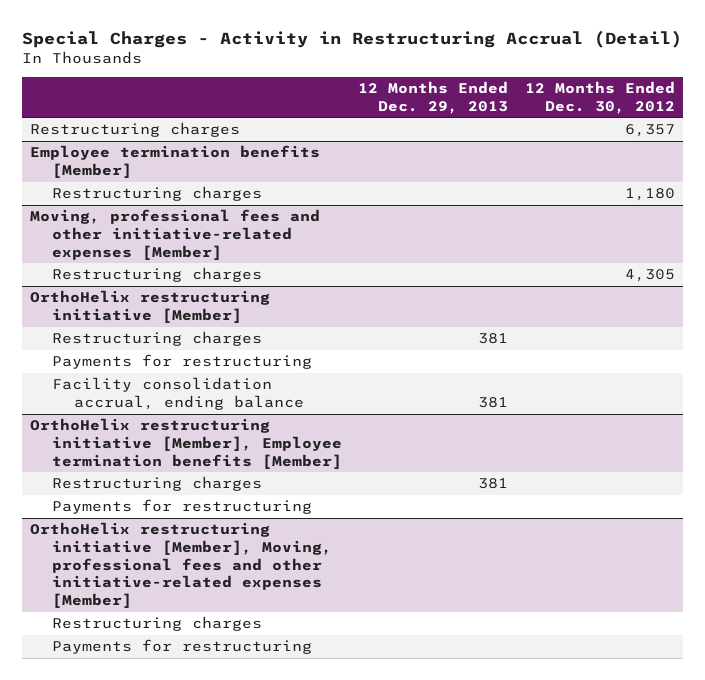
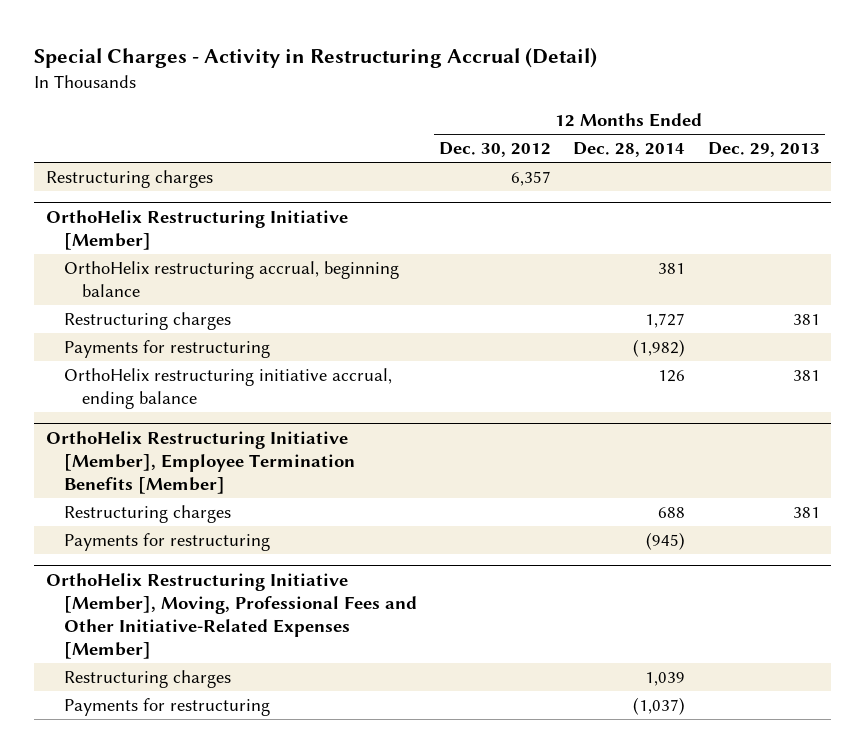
none -> [573,142,686,158] Dec. 28, 2014
[30,145,321,179] Employee termination benefits [Member] -> none
[51,186,262,202] Restructuring charges -> none
[30,209,321,260] Moving, professional fees and other initiative-related expenses [Member] -> none
[51,267,262,283] Restructuring charges -> none
[30,290,271,324] OrthoHelix restructuring initiative [Member] -> [45,209,348,250] OrthoHelix Restructuring Initiative [Member]
none -> [63,261,399,298] OrthoHelix restructuring accrual, beginning balance
[51,377,304,411] Facility consolidation accrual, ending balance -> [63,368,392,410] OrthoHelix restructuring initiative accrual, ending balance
[30,418,342,469] OrthoHelix restructuring initiative [Member], Employee termination benefits [Member] -> [45,430,355,494] OrthoHelix Restructuring Initiative [Member], Employee Termination Benefits [Member]
[30,522,332,609] OrthoHelix restructuring initiative [Member], Moving, professional fees and other initiative-related expenses [Member] -> [45,572,417,659] OrthoHelix Restructuring Initiative [Member], Moving, Professional Fees and Other Initiative-Related Expenses [Member]

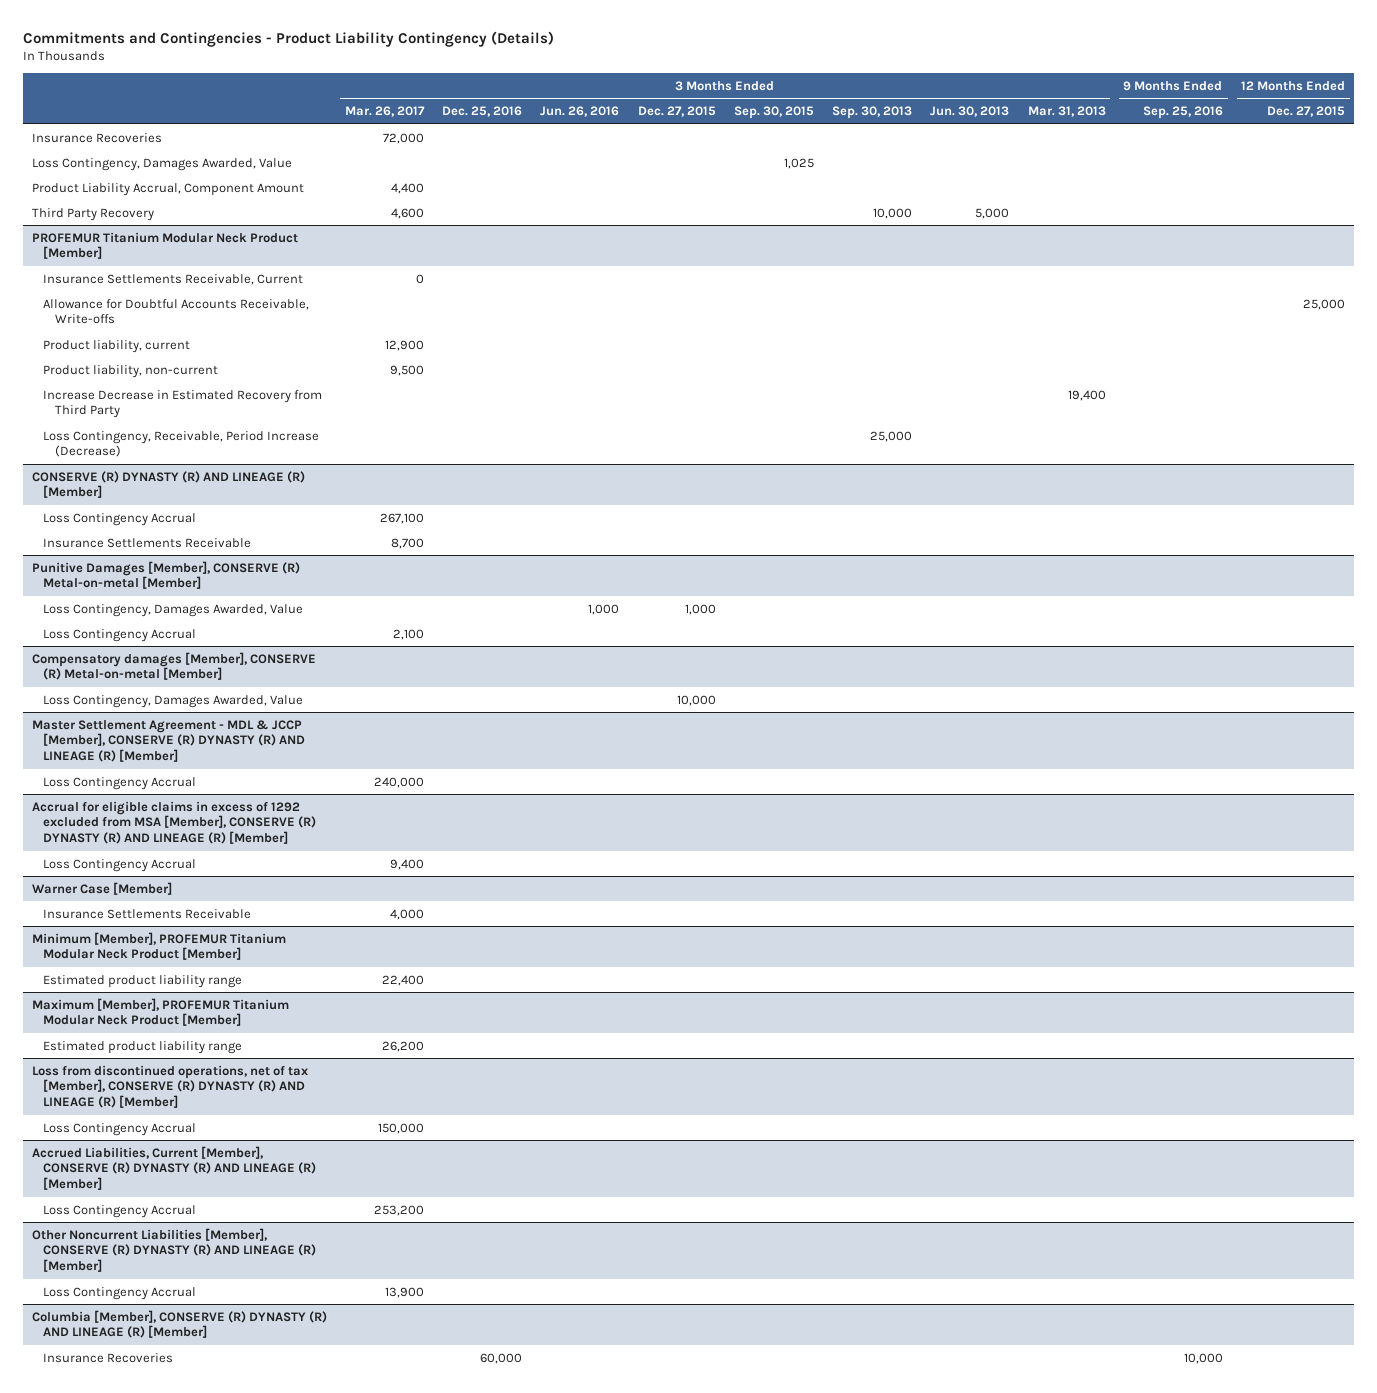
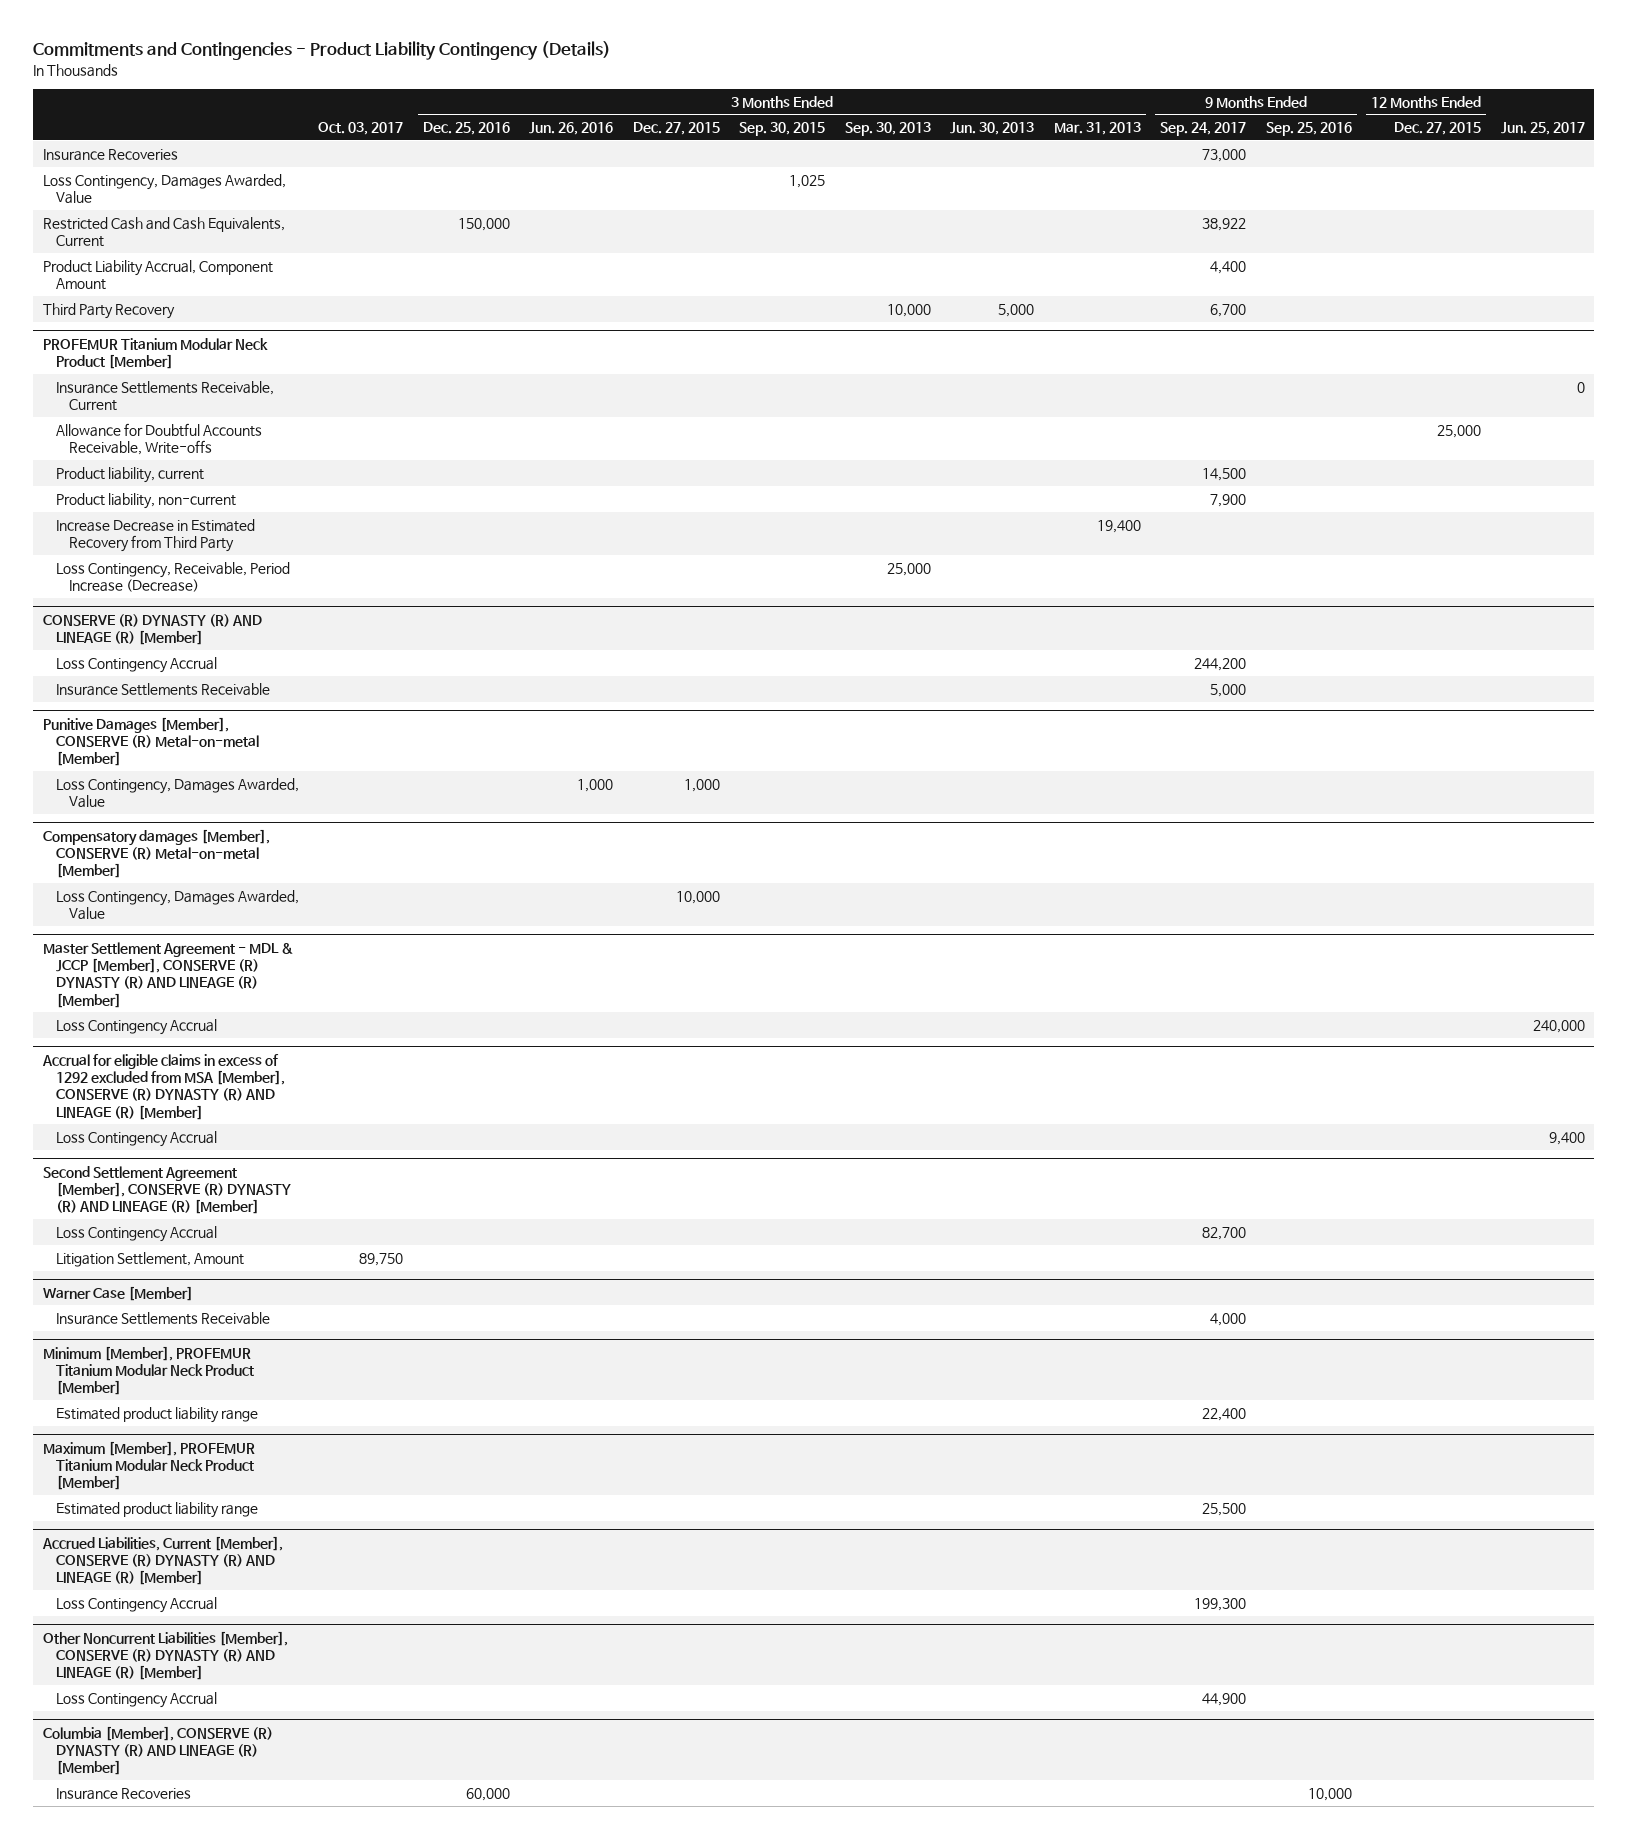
[344,106,425,118] Mar. 26, 2017 -> none
none -> [318,122,404,136] Oct. 03, 2017
none -> [1160,122,1247,137] Sep. 24, 2017
none -> [1500,122,1585,136] Jun. 25, 2017
none -> [43,216,286,248] Restricted Cash and Cash Equivalents, Current
[43,628,197,642] Loss Contingency Accrual -> none
none -> [43,1165,291,1215] Second Settlement Agreement [Member], CONSERVE (R) DYNASTY (R) AND LINEAGE (R) [Member]
none -> [55,1225,217,1242] Loss Contingency Accrual
none -> [55,1251,244,1267] Litigation Settlement, Amount
[31,1064,308,1108] Loss from discontinued operations, net of tax [Member], CONSERVE (R) DYNASTY (R) AND LINEAGE (R) [Member] -> none
[43,1122,197,1136] Loss Contingency Accrual -> none

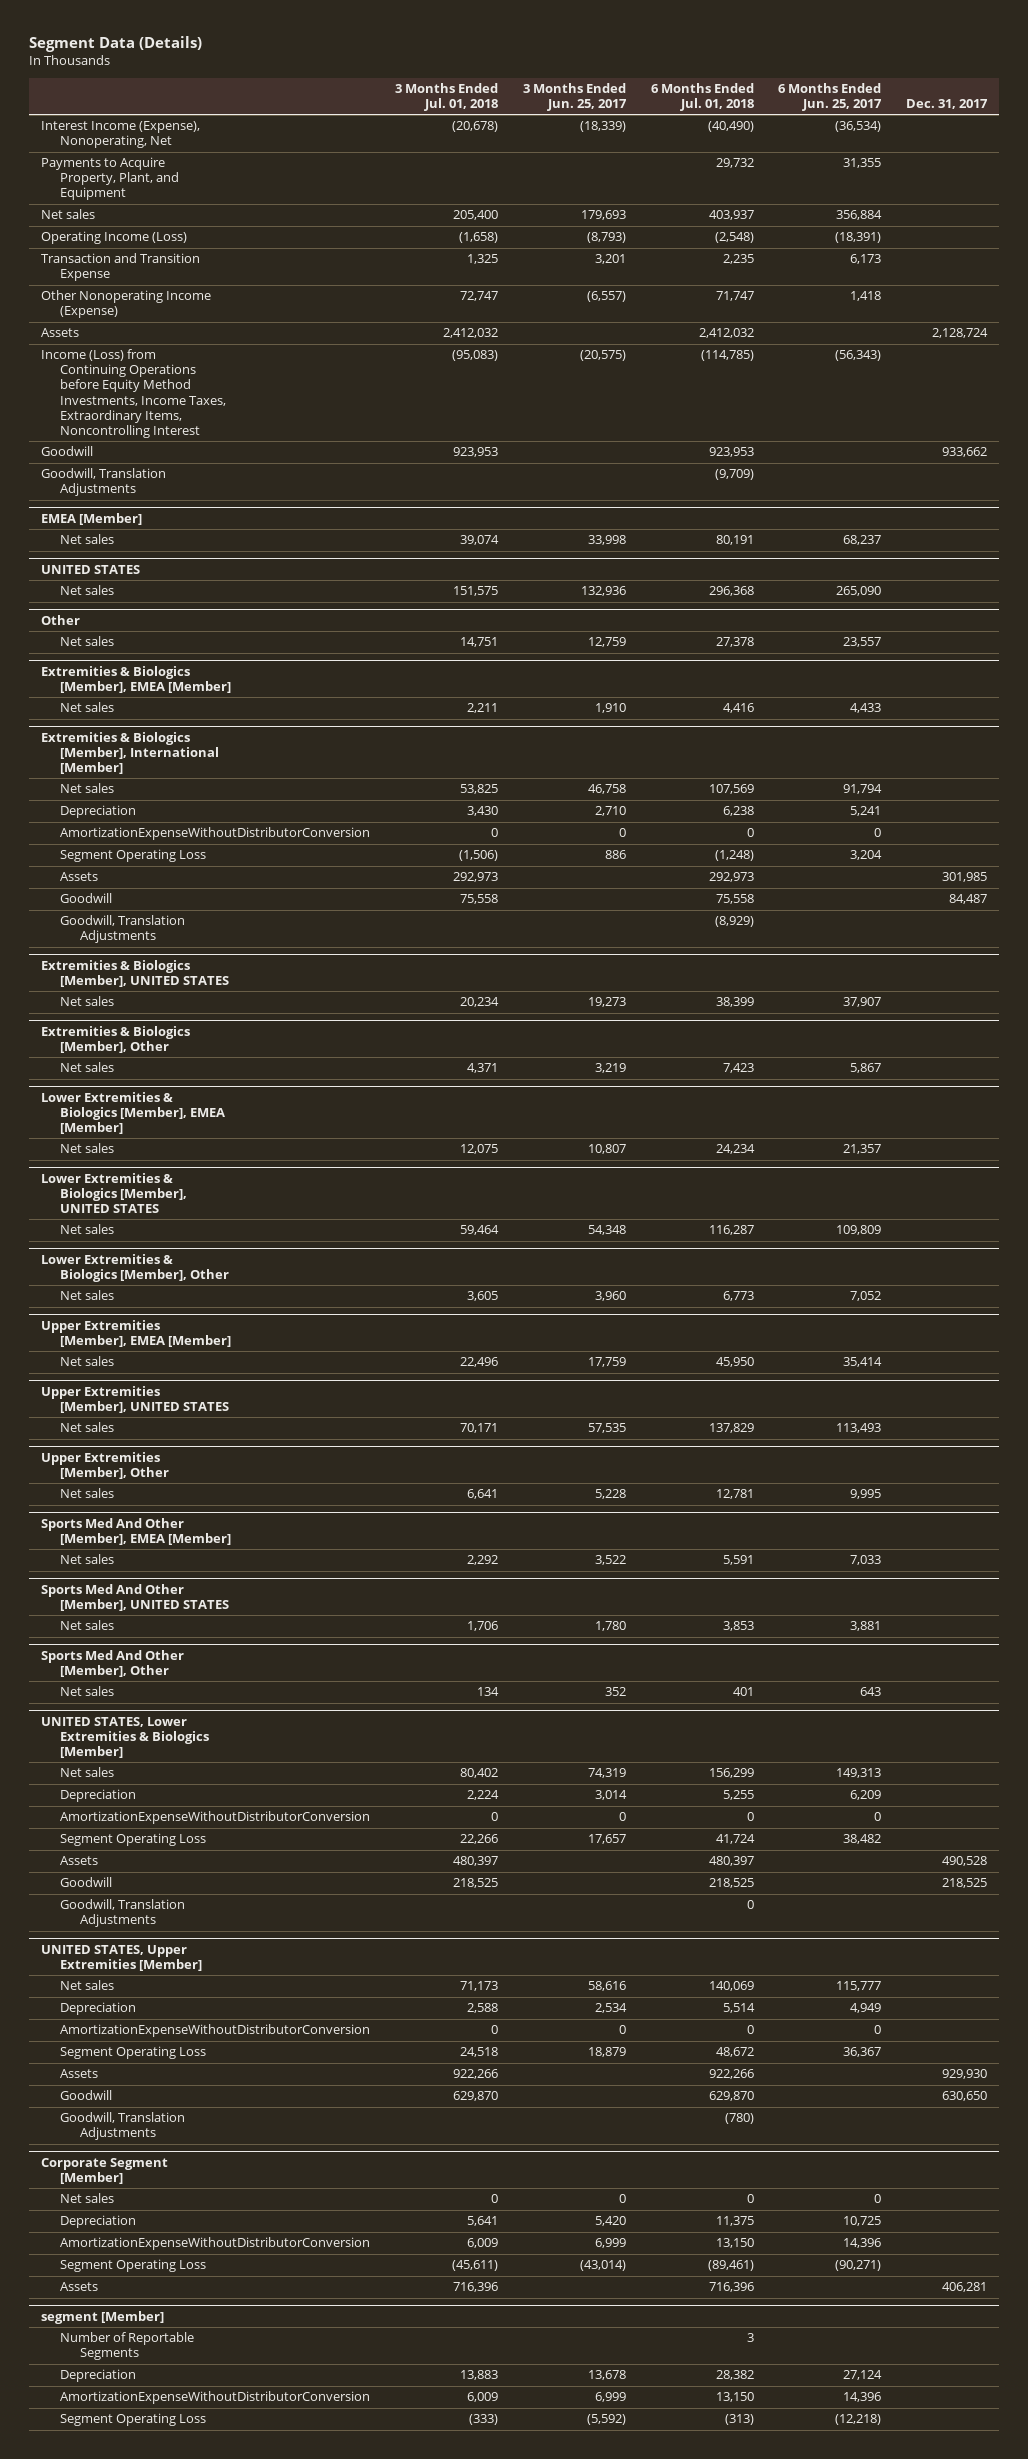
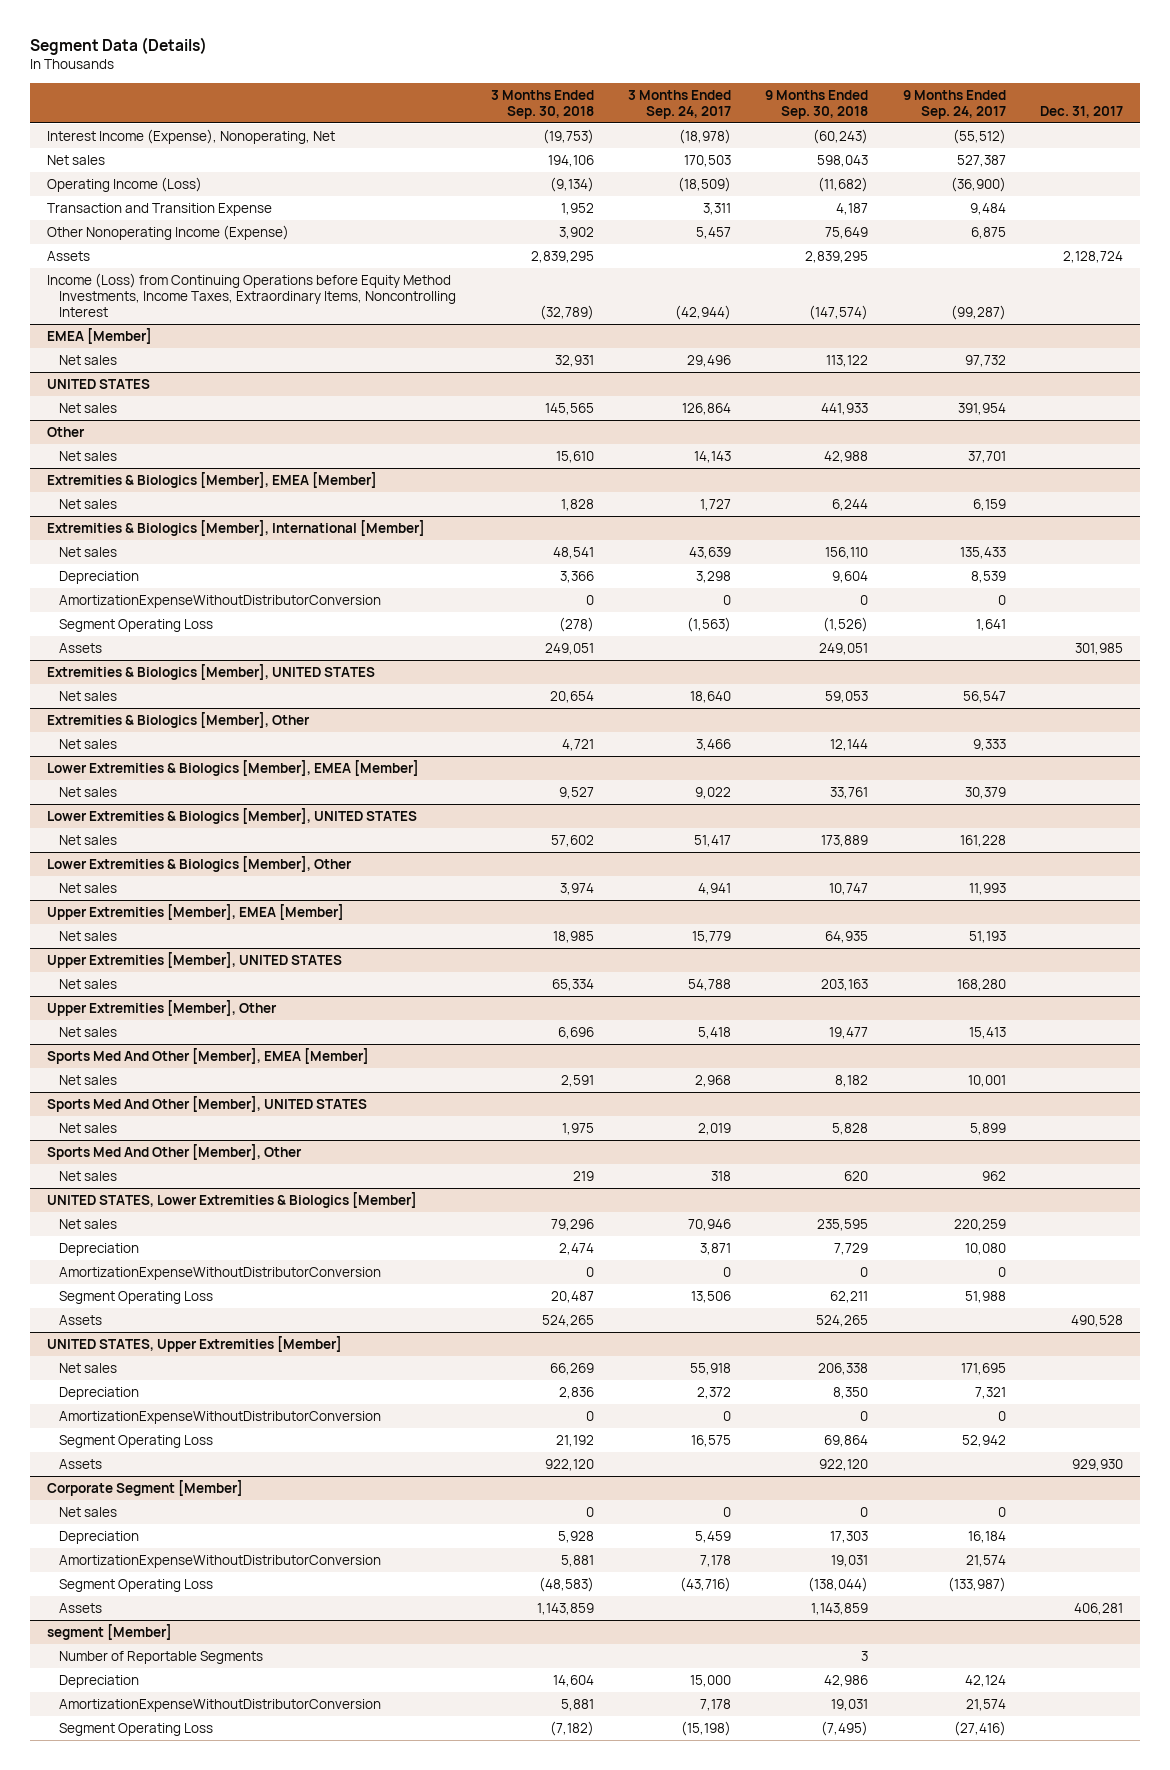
[395,82,499,111] 3 Months Ended Jul. 01, 2018 -> none
[522,82,627,111] 3 Months Ended Jun. 25, 2017 -> none
[650,82,754,111] 6 Months Ended Jul. 01, 2018 -> none
[778,82,883,111] 6 Months Ended Jun. 25, 2017 -> none
none -> [490,89,594,119] 3 Months Ended Sep. 30, 2018
none -> [628,89,732,119] 3 Months Ended Sep. 24, 2017
none -> [765,89,869,119] 9 Months Ended Sep. 30, 2018
none -> [902,89,1006,119] 9 Months Ended Sep. 24, 2017
[41,157,180,201] Payments to Acquire Property, Plant, and Equipment -> none
[41,446,94,457] Goodwill -> none
[41,468,167,497] Goodwill, Translation Adjustments -> none
[60,893,113,904] Goodwill -> none
[60,915,186,944] Goodwill, Translation Adjustments -> none
[60,1877,113,1888] Goodwill -> none
[60,1899,186,1928] Goodwill, Translation Adjustments -> none
[60,2090,113,2101] Goodwill -> none
[60,2112,186,2141] Goodwill, Translation Adjustments -> none

